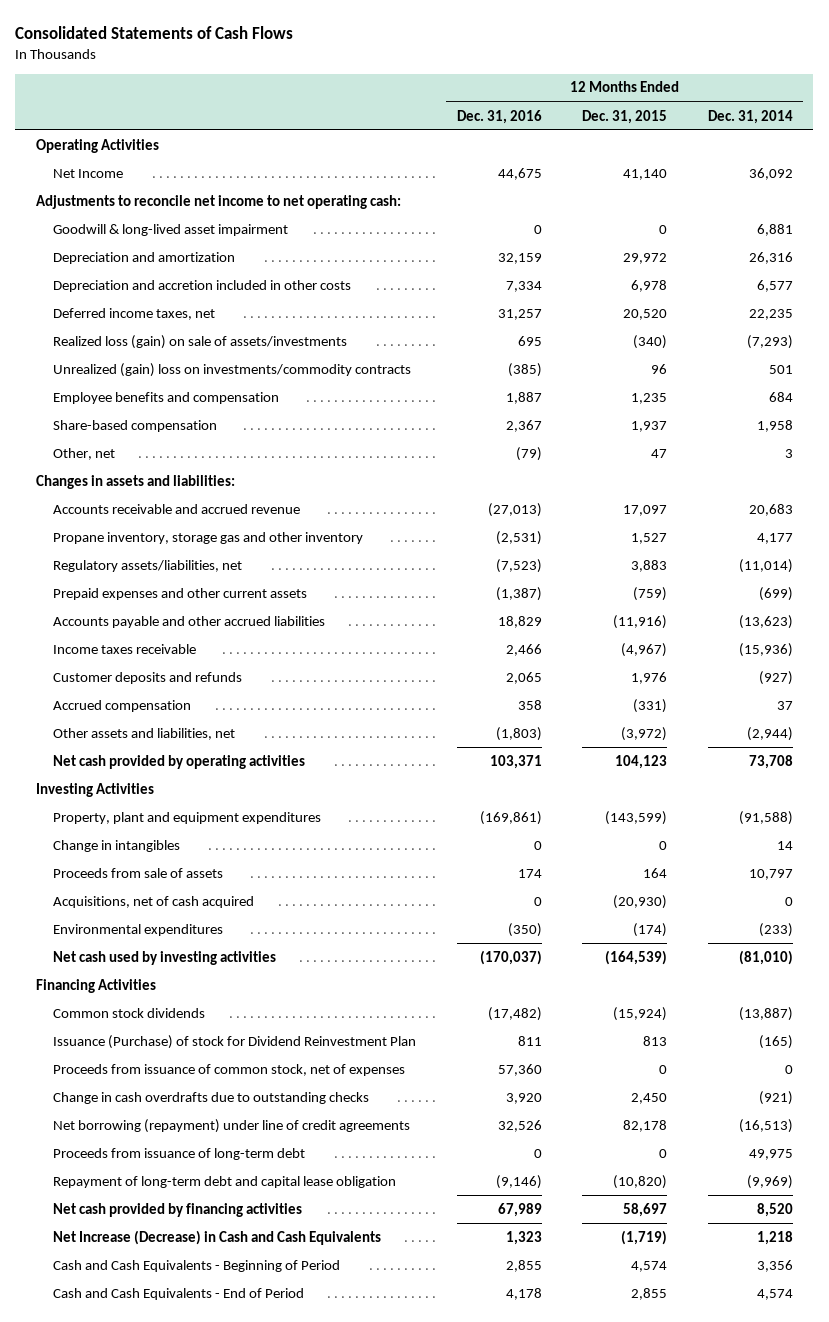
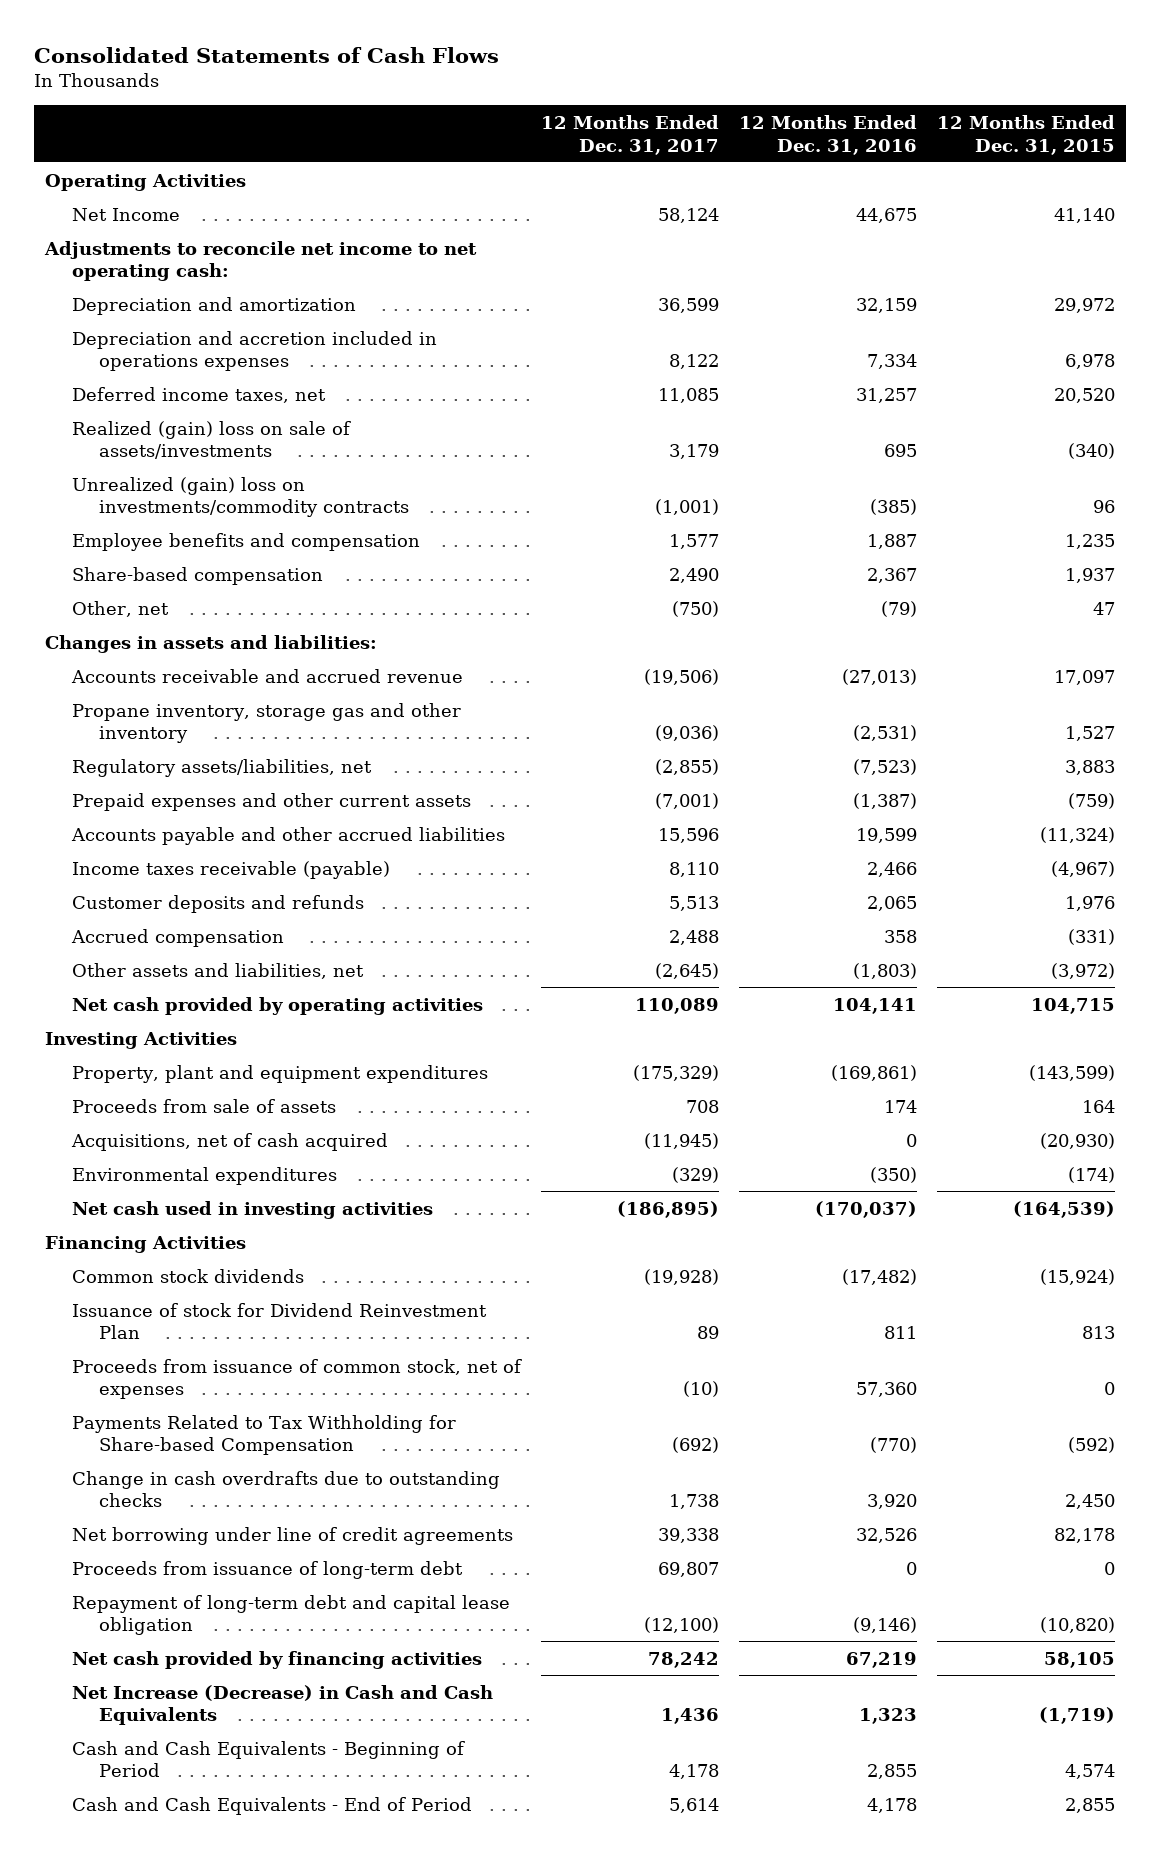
[707,109,793,124] Dec. 31, 2014 -> none
none -> [540,115,719,155] 12 Months Ended Dec. 31, 2017
[52,223,288,236] Goodwill & long-lived asset impairment -> none
[52,279,351,292] Depreciation and accretion included in other costs -> [71,330,437,372] Depreciation and accretion included in operations expenses
[52,334,347,349] Realized loss (gain) on sale of assets/investments -> [71,420,351,460] Realized (gain) loss on sale of assets/investments
[497,615,542,628] 18,829 -> [856,827,918,843] 19,599
[613,614,668,629] (11,916) -> [1040,826,1116,843] (11,324)
[52,643,196,654] Income taxes receivable -> [71,860,390,879] Income taxes receivable (payable)
[489,754,542,769] 103,371 -> [833,997,918,1014] 104,141
[615,754,668,769] 104,123 -> [1031,997,1116,1014] 104,715
[52,839,180,852] Change in intangibles -> none
[52,950,276,965] Net cash used by investing activities -> [71,1200,433,1219] Net cash used in investing activities
[52,1034,416,1049] Issuance (Purchase) of stock for Dividend Reinvestment Plan -> [71,1302,487,1340] Issuance of stock for Dividend Reinvestment Plan
none -> [71,1414,456,1456] Payments Related to Tax Withholding for Share-based Compensation
[52,1118,410,1133] Net borrowing (repayment) under line of credit agreements -> [71,1526,513,1545] Net borrowing under line of credit agreements
[497,1202,542,1217] 67,989 -> [846,1651,918,1668] 67,219
[623,1202,668,1217] 58,697 -> [1044,1651,1116,1668] 58,105

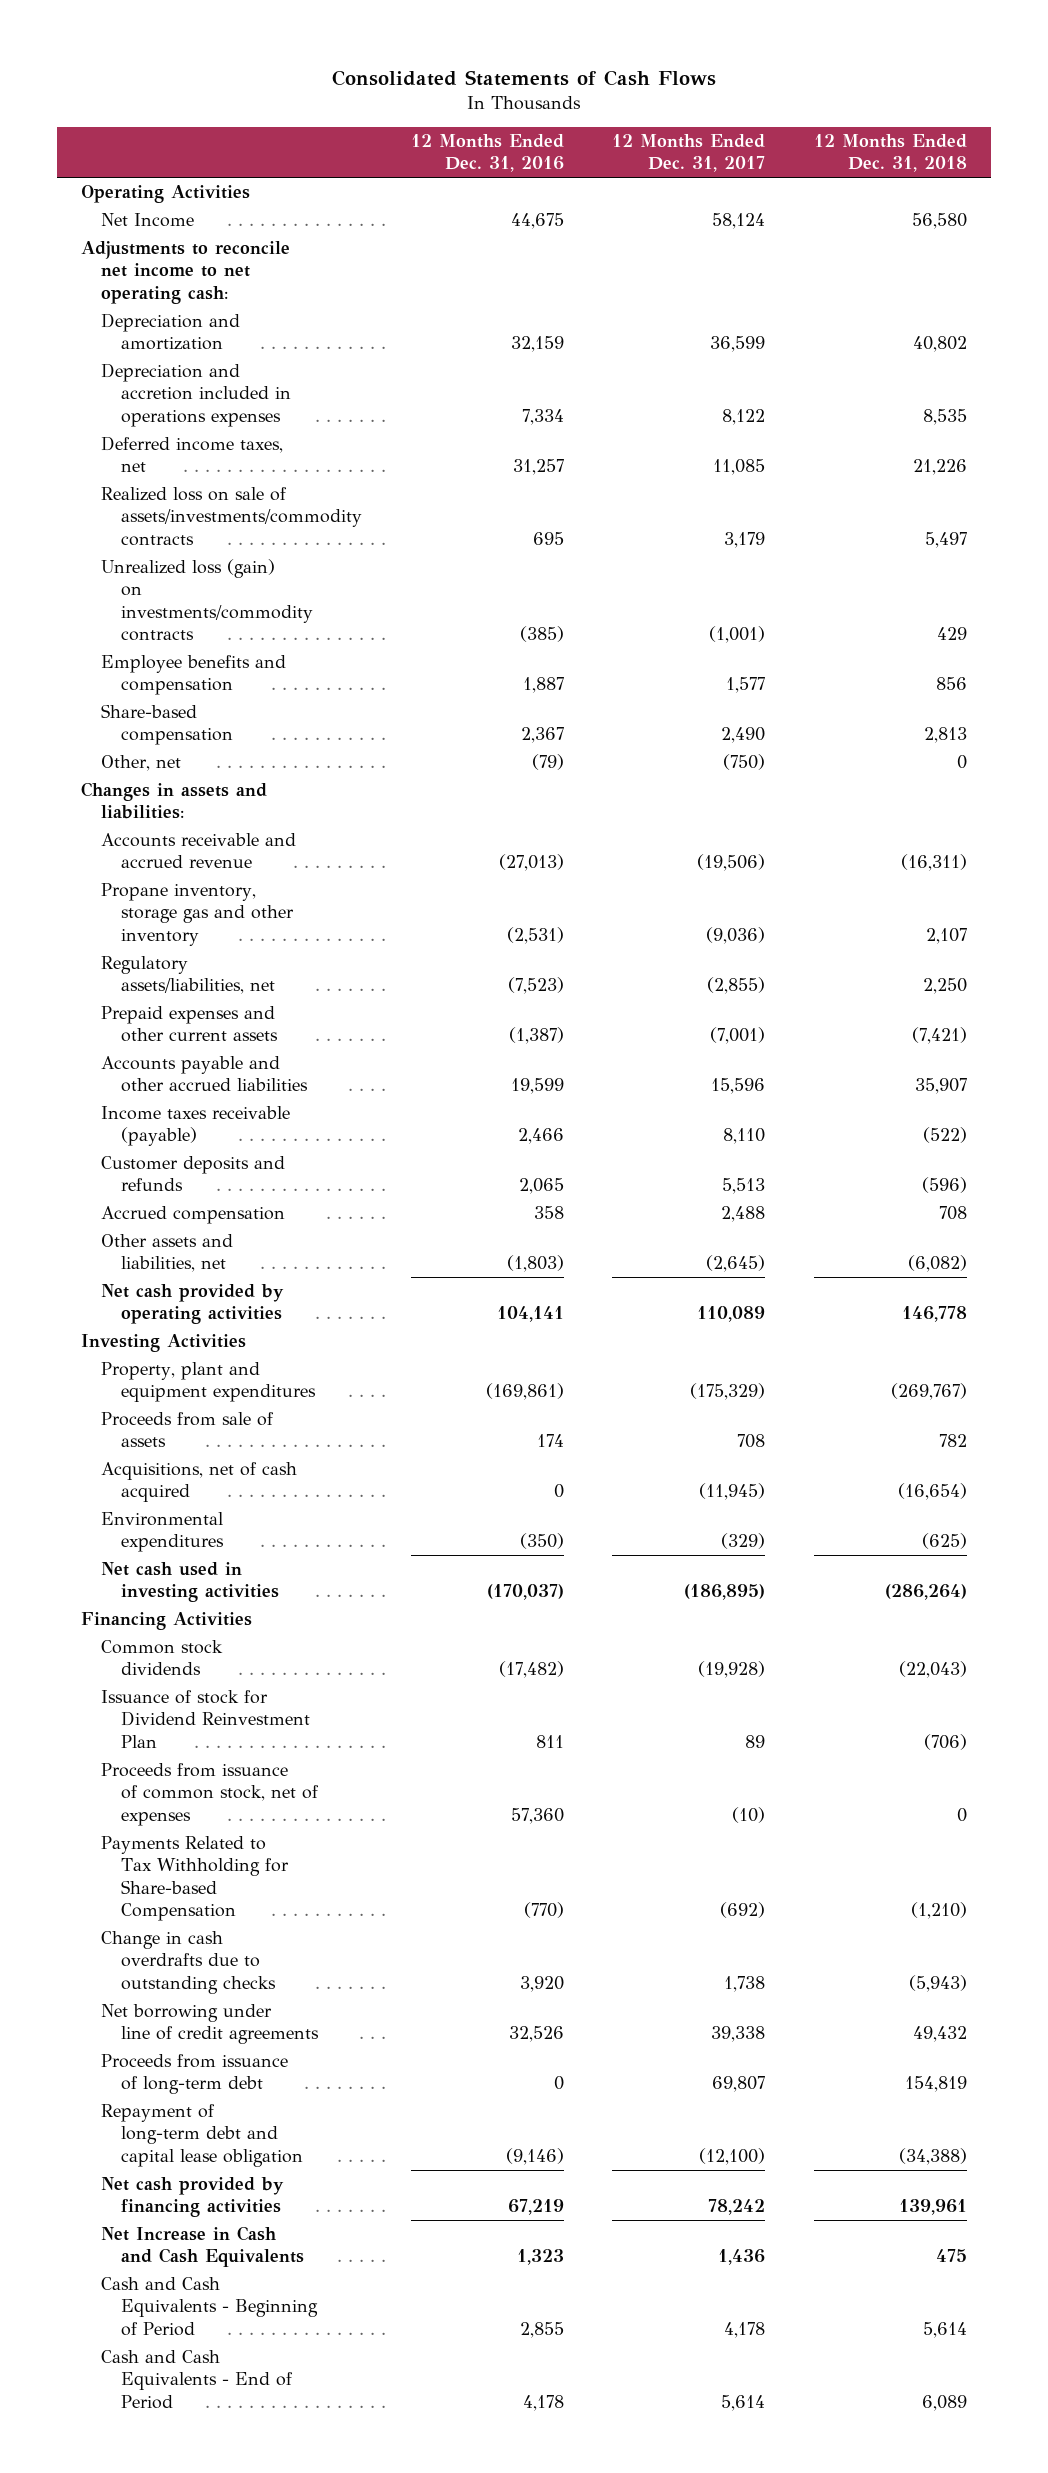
[937,115,1116,155] 12 Months Ended Dec. 31, 2015 -> none
none -> [813,133,967,173] 12 Months Ended Dec. 31, 2018
[71,420,351,460] Realized (gain) loss on sale of assets/investments -> [101,487,363,546] Realized loss on sale of assets/investments/commodity contracts
[71,476,409,518] Unrealized (gain) loss on investments/commodity contracts -> [101,559,314,641] Unrealized loss (gain) on investments/commodity contracts
[71,1684,493,1726] Net Increase (Decrease) in Cash and Cash Equivalents -> [101,2226,305,2268] Net Increase in Cash and Cash Equivalents

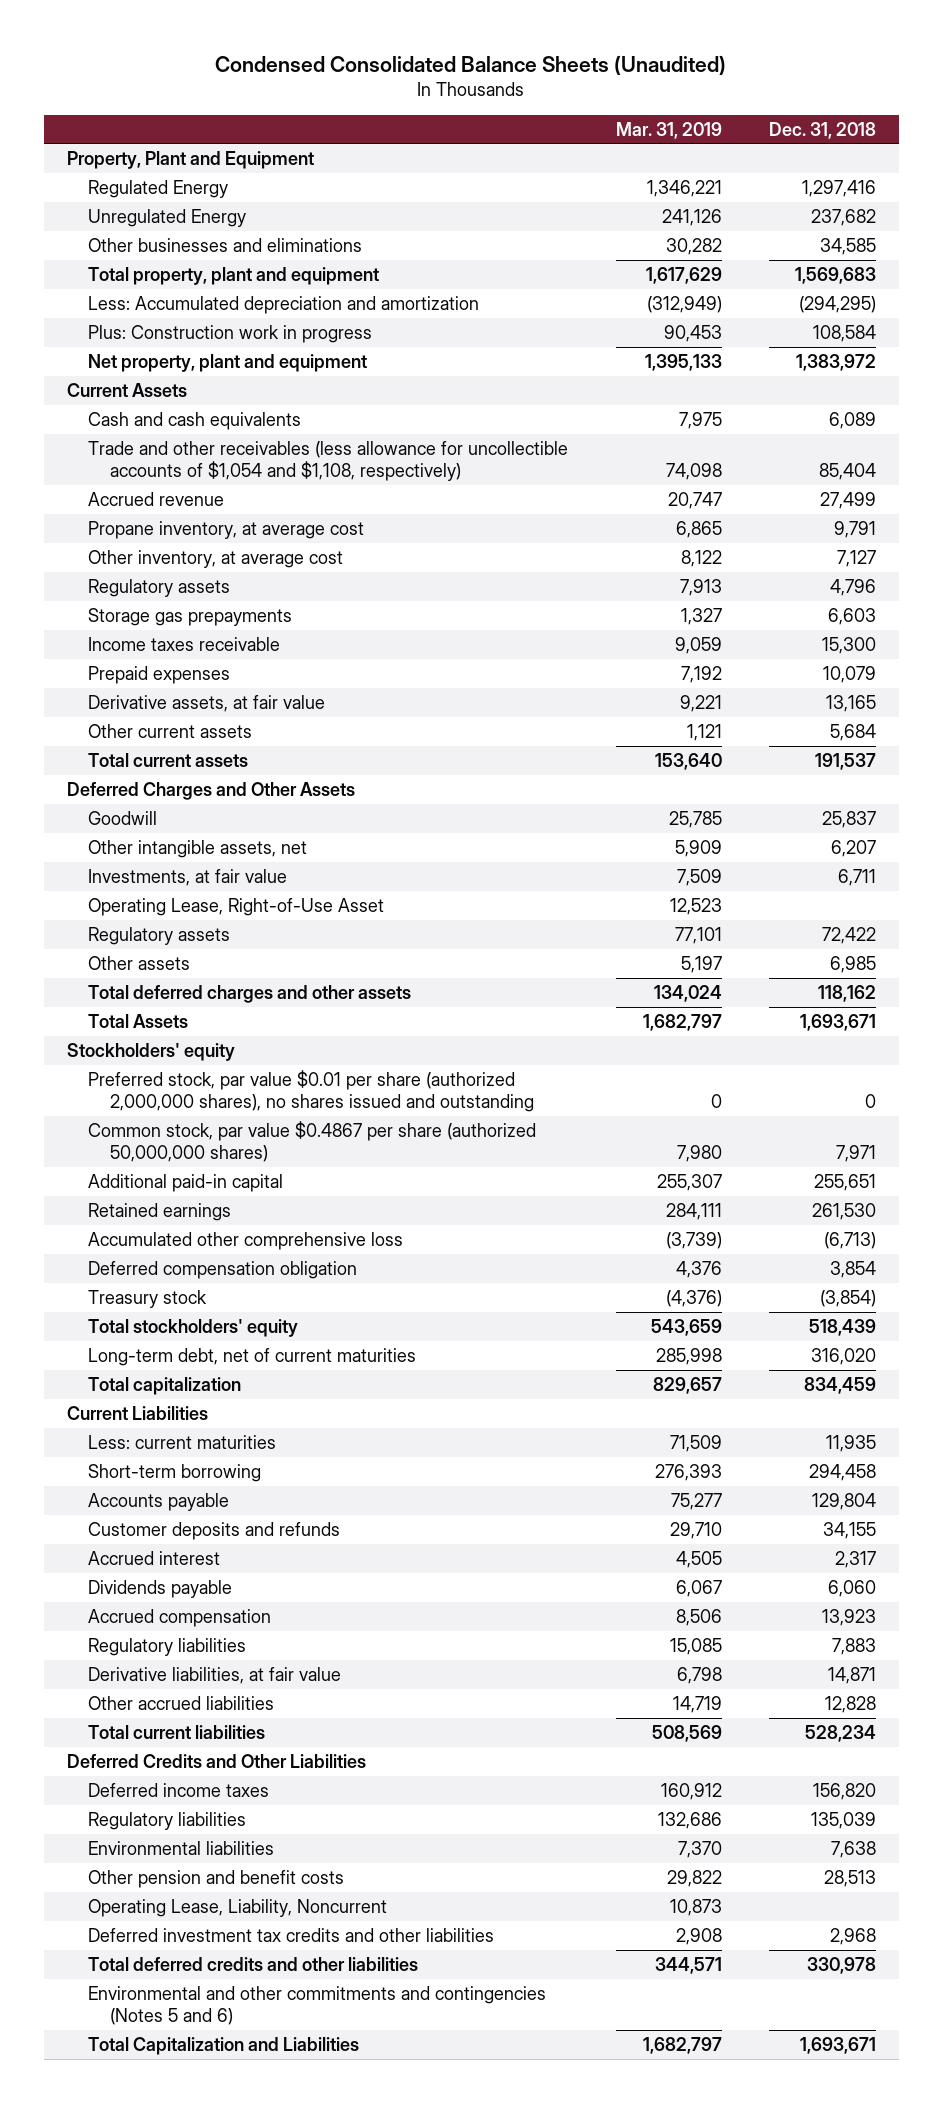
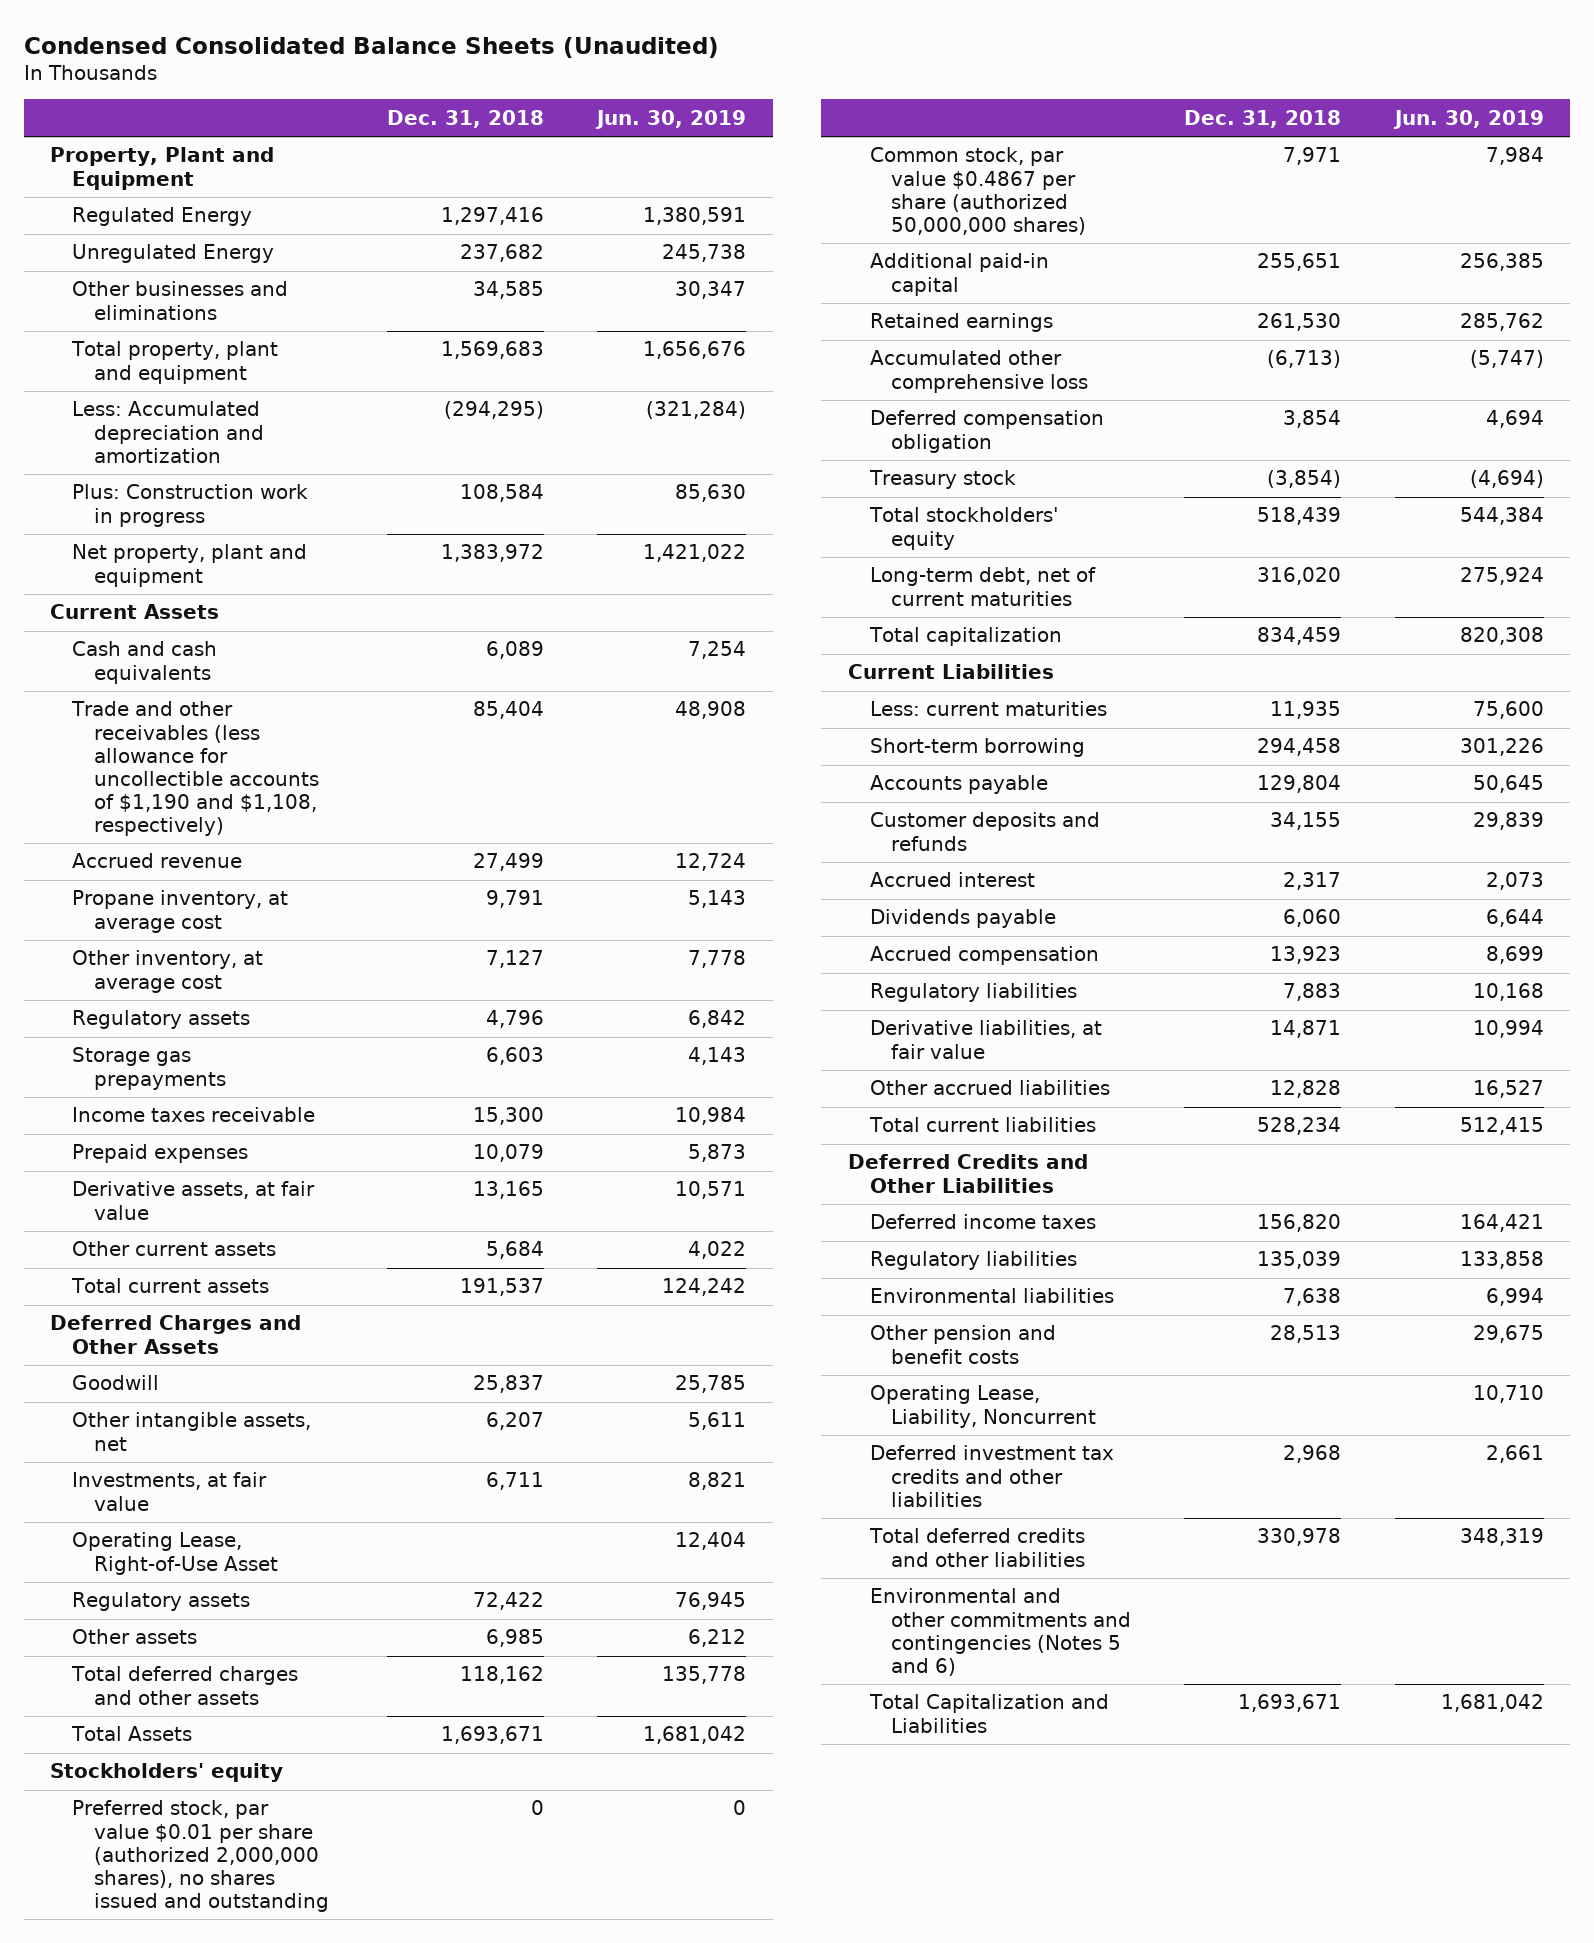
[615,121,722,139] Mar. 31, 2019 -> none
none -> [595,109,747,129] Jun. 30, 2019
[88,440,569,482] Trade and other receivables (less allowance for uncollectible accounts of $1,054 and $1,108, respectively) -> [71,701,319,837] Trade and other receivables (less allowance for uncollectible accounts of $1,190 and $1,108, respectively)

